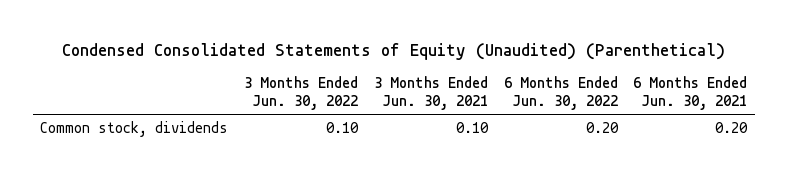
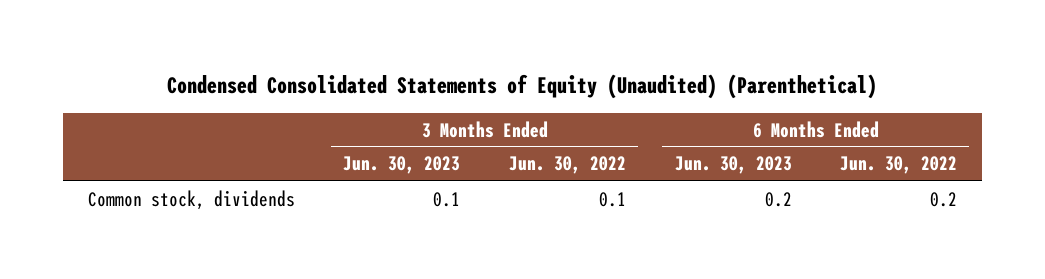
[373,76,488,111] 3 Months Ended Jun. 30, 2021 -> none
[633,76,748,111] 6 Months Ended Jun. 30, 2021 -> none
none -> [343,156,461,175] Jun. 30, 2023
none -> [674,156,792,175] Jun. 30, 2023
[326,121,360,133] 0.10 -> [598,191,626,207] 0.1
[585,121,619,133] 0.20 -> [930,191,958,207] 0.2

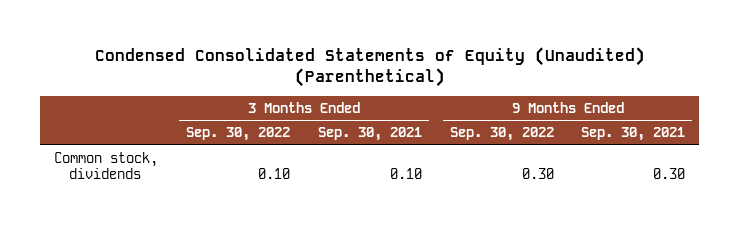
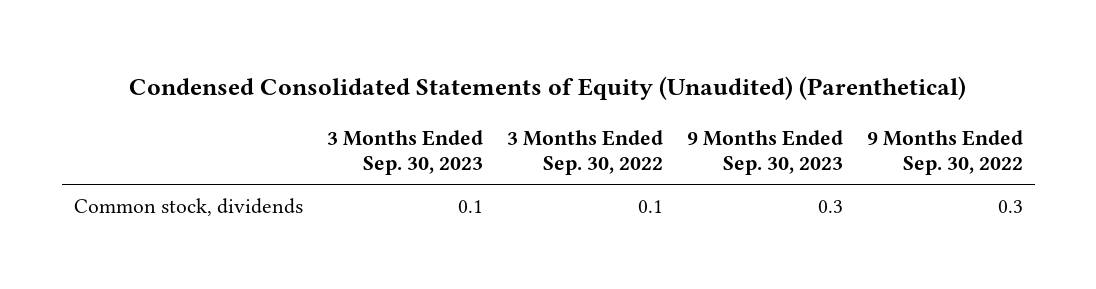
[317,127,422,142] Sep. 30, 2021 -> none
[581,127,686,142] Sep. 30, 2021 -> none
none -> [326,129,483,176] 3 Months Ended Sep. 30, 2023
none -> [686,129,843,176] 9 Months Ended Sep. 30, 2023
[258,168,291,180] 0.10 -> [637,199,663,213] 0.1
[521,168,554,180] 0.30 -> [997,199,1023,213] 0.3

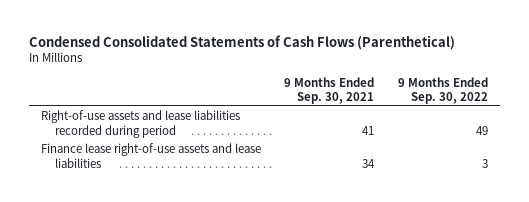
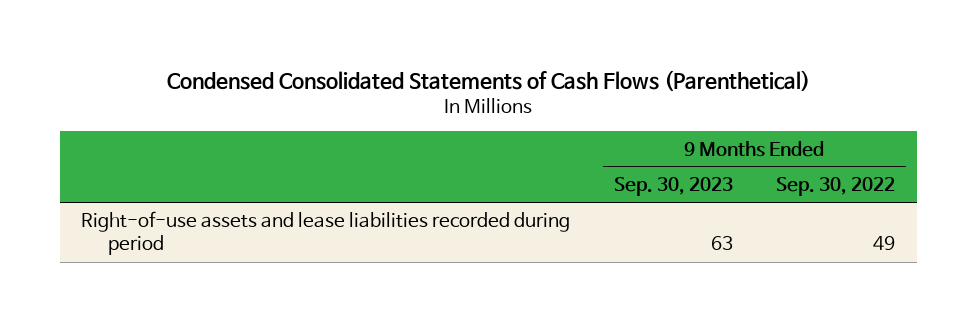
[284,76,375,105] 9 Months Ended Sep. 30, 2021 -> none
none -> [613,177,733,197] Sep. 30, 2023
[40,143,261,168] Finance lease right-of-use assets and lease liabilities -> none

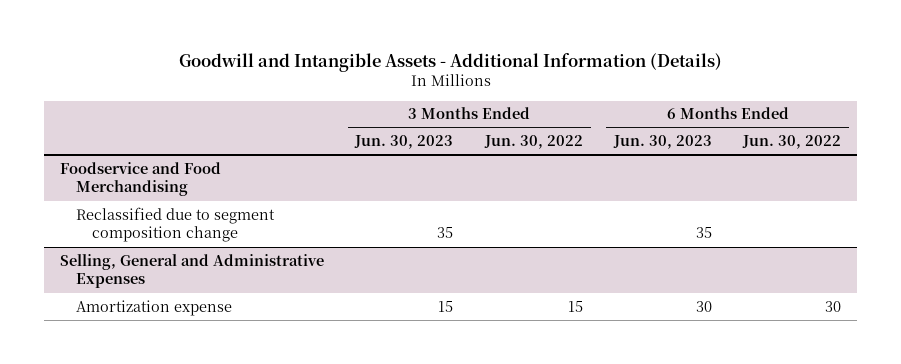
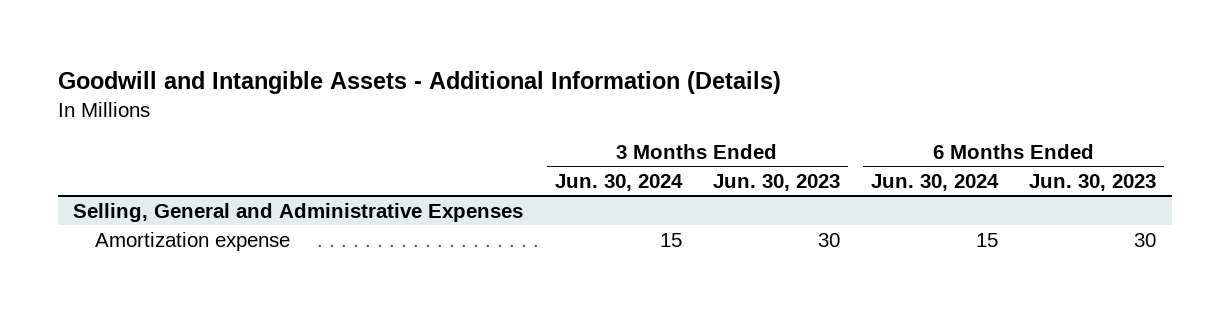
[483,135,583,150] Jun. 30, 2022 -> none
[742,135,842,150] Jun. 30, 2022 -> none
none -> [554,173,683,191] Jun. 30, 2024
none -> [871,173,1000,191] Jun. 30, 2024
[60,161,222,197] Foodservice and Food Merchandising -> none
[76,206,276,243] Reclassified due to segment composition change -> none
[438,300,454,312] 15 -> [817,232,840,247] 30

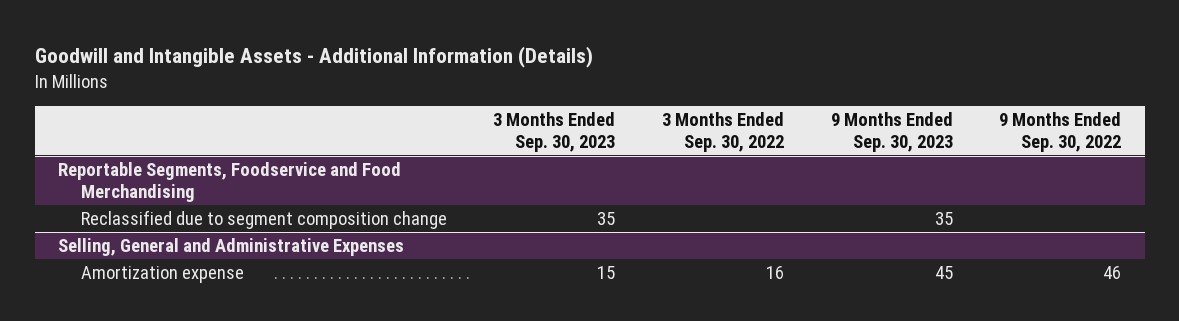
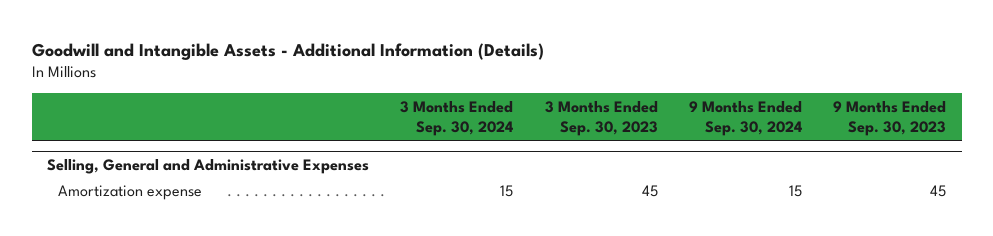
[662,111,785,152] 3 Months Ended Sep. 30, 2022 -> none
[999,111,1122,152] 9 Months Ended Sep. 30, 2022 -> none
none -> [400,100,514,137] 3 Months Ended Sep. 30, 2024
none -> [688,100,802,137] 9 Months Ended Sep. 30, 2024
[57,161,401,202] Reportable Segments, Foodservice and Food Merchandising -> none
[80,209,447,229] Reclassified due to segment composition change -> none
[597,265,616,279] 15 -> [641,185,658,198] 45

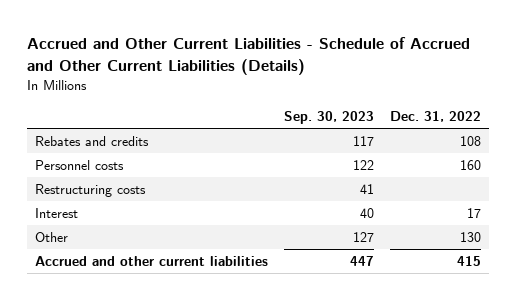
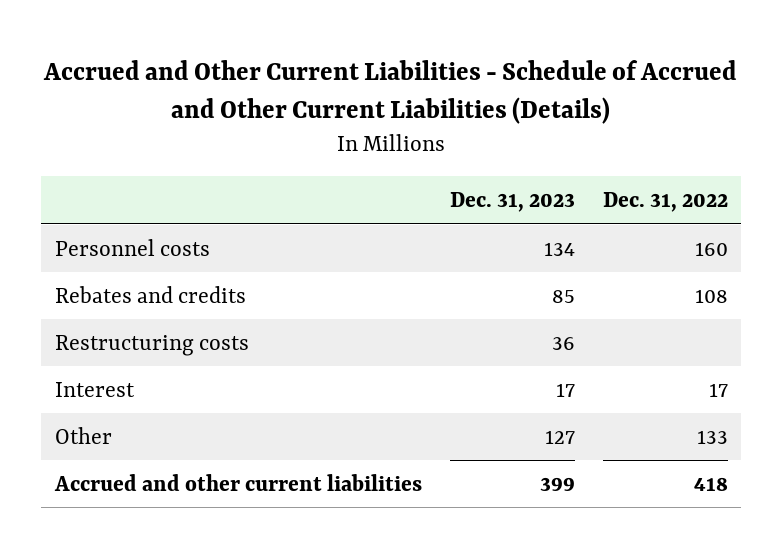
[284,111,375,125] Sep. 30, 2023 -> none
none -> [449,191,575,212] Dec. 31, 2023
[35,135,150,146] Rebates and credits -> [55,285,247,303] Rebates and credits
[460,231,482,242] 130 -> [696,429,728,444] 133
[457,255,482,266] 415 -> [693,476,728,491] 418

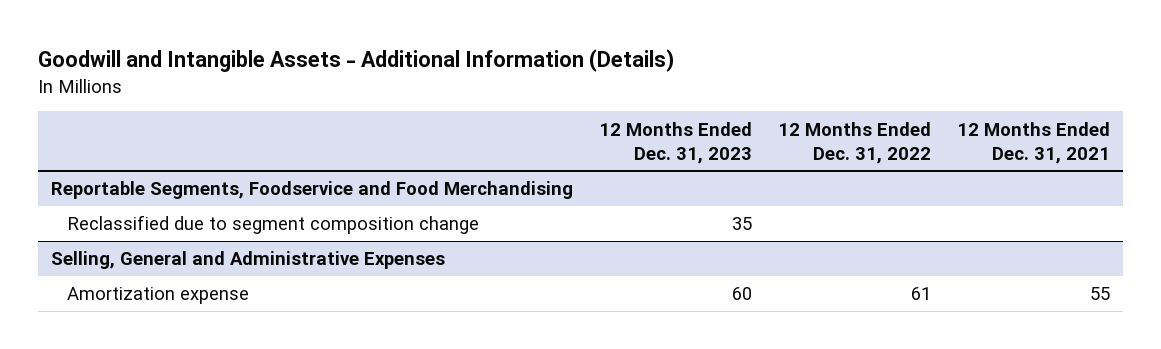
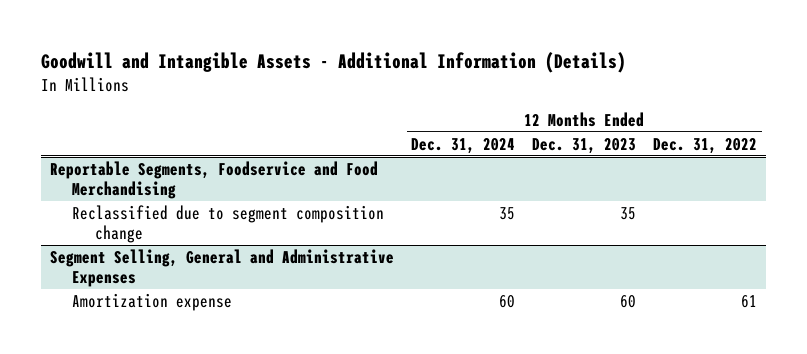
[956,121,1110,164] 12 Months Ended Dec. 31, 2021 -> none
none -> [410,137,515,154] Dec. 31, 2024
[51,251,446,270] Selling, General and Administrative Expenses -> [49,248,394,287] Segment Selling, General and Administrative Expenses

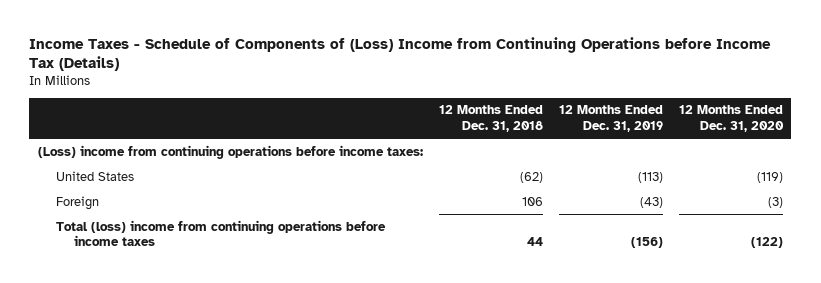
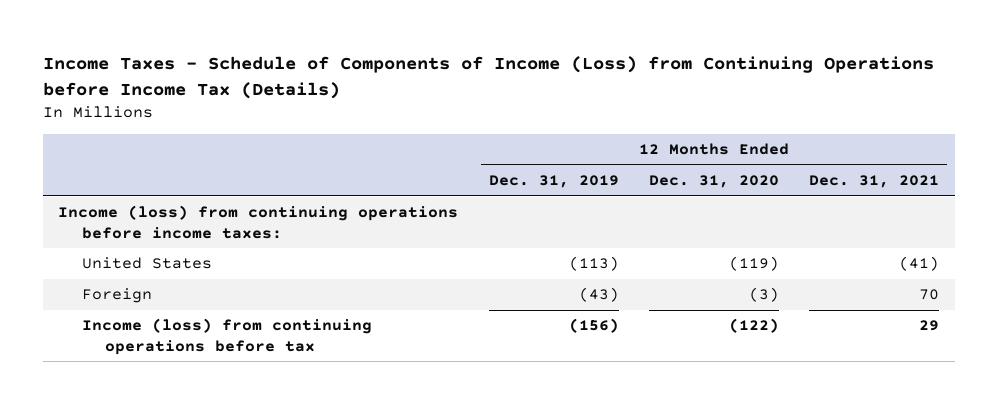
[29,36,772,72] Income Taxes - Schedule of Components of (Loss) Income from Continuing Operations before Income Tax (Details) -> [42,55,934,99] Income Taxes - Schedule of Components of Income (Loss) from Continuing Operations before Income Tax (Details)
[438,105,543,132] 12 Months Ended Dec. 31, 2018 -> none
none -> [809,175,940,189] Dec. 31, 2021
[37,144,423,159] (Loss) income from continuing operations before income taxes: -> [58,205,459,239] Income (loss) from continuing operations before income taxes:
[55,219,386,247] Total (loss) income from continuing operations before income taxes -> [81,318,372,355] Income (loss) from continuing operations before tax

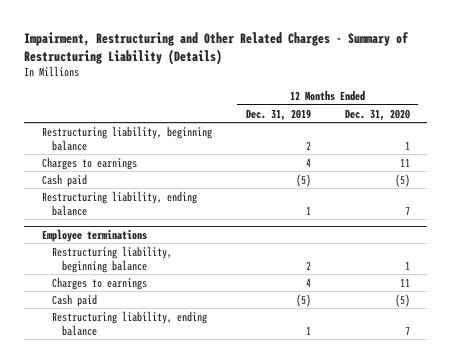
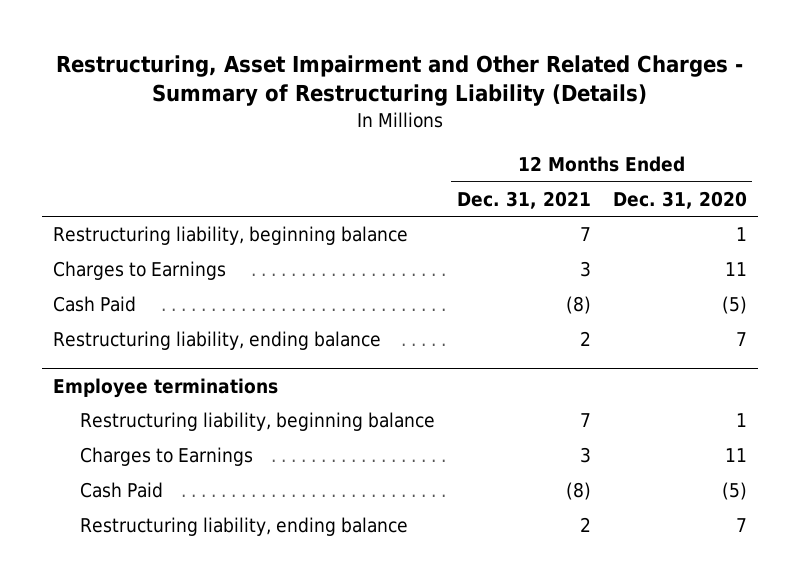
[24,31,410,65] Impairment, Restructuring and Other Related Charges - Summary of Restructuring Liability (Details) -> [55,54,743,107] Restructuring, Asset Impairment and Other Related Charges - Summary of Restructuring Liability (Details)
[245,108,311,121] Dec. 31, 2019 -> none
none -> [456,190,591,209] Dec. 31, 2021
[41,156,137,170] Charges to earnings -> [52,261,226,281] Charges to Earnings
[41,173,87,187] Cash paid -> [52,296,136,313] Cash Paid
[51,276,147,290] Charges to earnings -> [79,447,253,467] Charges to Earnings
[51,293,97,307] Cash paid -> [79,482,163,499] Cash Paid

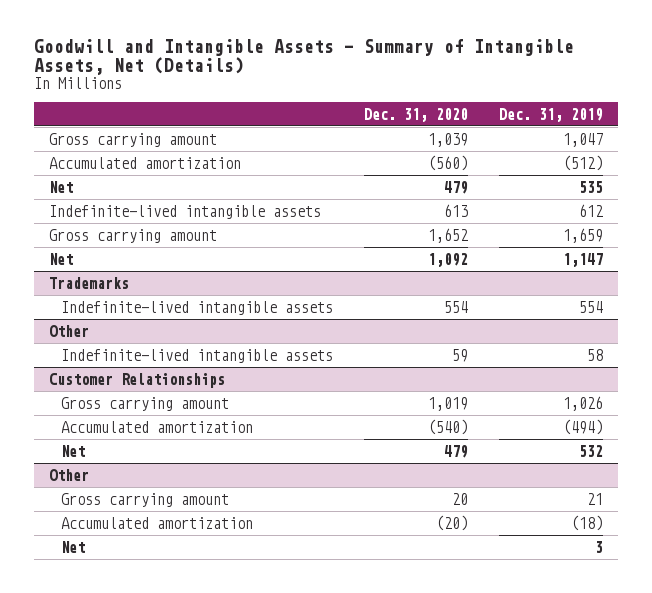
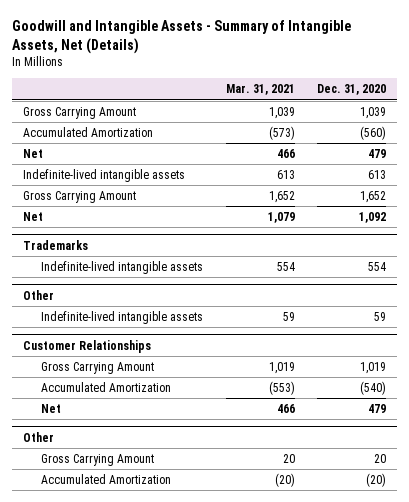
[498,107,603,122] Dec. 31, 2019 -> none
none -> [225,84,295,96] Mar. 31, 2021
[49,132,218,147] Gross carrying amount -> [23,106,137,119] Gross Carrying Amount
[49,156,242,169] Accumulated amortization -> [23,126,154,137] Accumulated Amortization
[49,228,218,243] Gross carrying amount -> [23,190,137,203] Gross Carrying Amount
[61,396,230,411] Gross carrying amount -> [41,361,155,374] Gross Carrying Amount
[61,420,254,433] Accumulated amortization -> [41,381,172,392] Accumulated Amortization
[61,540,86,553] Net -> none
[61,492,230,507] Gross carrying amount -> [41,453,155,466] Gross Carrying Amount
[61,516,254,529] Accumulated amortization -> [41,473,172,484] Accumulated Amortization

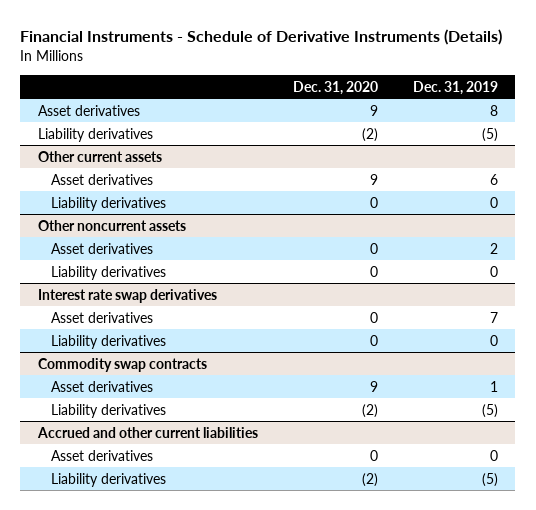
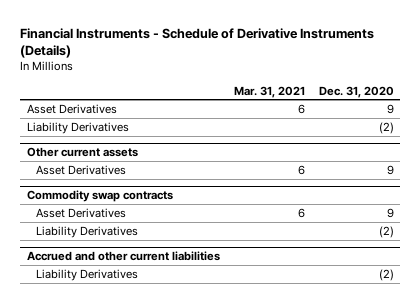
[412,80,498,95] Dec. 31, 2019 -> none
none -> [233,85,305,98] Mar. 31, 2021
[37,104,140,116] Asset derivatives -> [26,103,117,114] Asset Derivatives
[37,127,153,142] Liability derivatives -> [26,121,129,134] Liability Derivatives
[50,196,166,211] Liability derivatives -> none
[37,219,186,231] Other noncurrent assets -> none
[50,242,153,254] Asset derivatives -> none
[50,265,166,280] Liability derivatives -> none
[37,288,217,303] Interest rate swap derivatives -> none
[50,311,153,323] Asset derivatives -> none
[50,334,166,349] Liability derivatives -> none
[50,173,153,185] Asset derivatives -> [35,164,126,175] Asset Derivatives
[50,380,153,392] Asset derivatives -> [35,207,126,218] Asset Derivatives
[50,403,166,418] Liability derivatives -> [35,225,138,238] Liability Derivatives
[50,449,153,461] Asset derivatives -> none
[50,472,166,487] Liability derivatives -> [35,268,138,281] Liability Derivatives

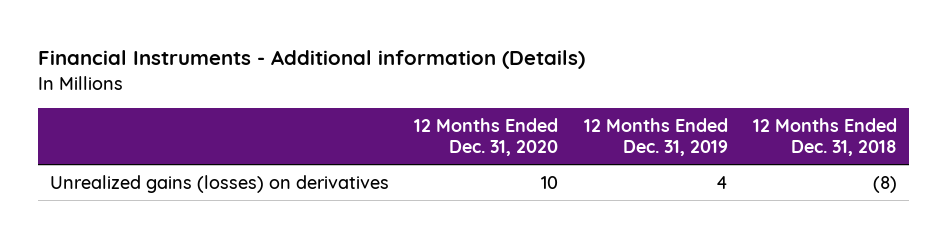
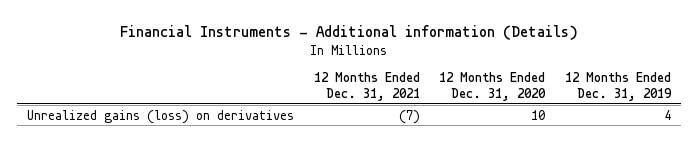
[752,117,897,156] 12 Months Ended Dec. 31, 2018 -> none
none -> [313,72,420,101] 12 Months Ended Dec. 31, 2021
[50,174,390,193] Unrealized gains (losses) on derivatives -> [27,109,295,124] Unrealized gains (loss) on derivatives

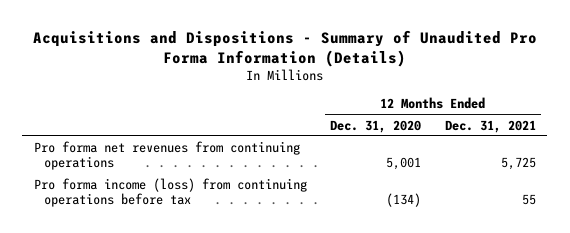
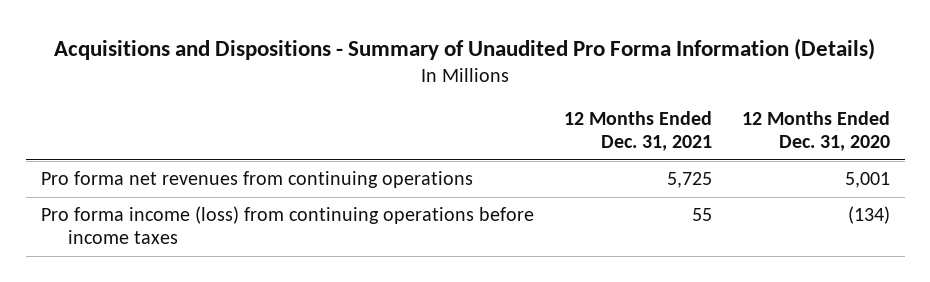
[34,178,308,208] Pro forma income (loss) from continuing operations before tax -> [40,206,534,245] Pro forma income (loss) from continuing operations before income taxes

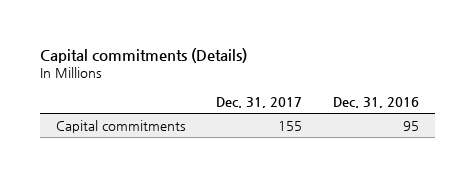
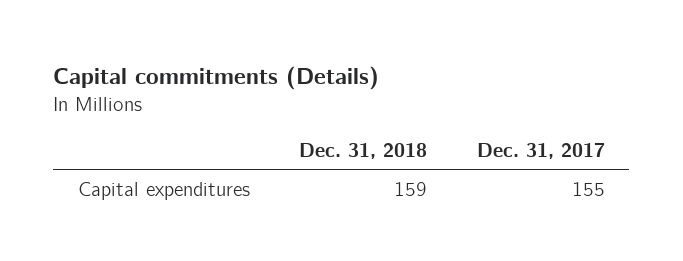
[333,96,420,108] Dec. 31, 2016 -> none
none -> [299,143,428,160] Dec. 31, 2018
[55,120,186,134] Capital commitments -> [78,182,251,201] Capital expenditures

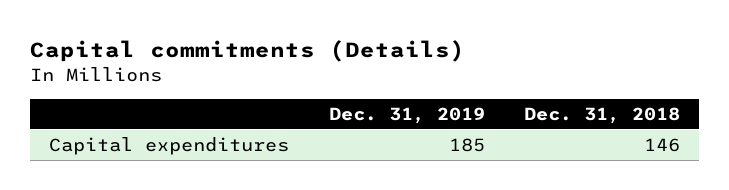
[476,143,605,160] Dec. 31, 2017 -> none
none -> [328,106,485,124] Dec. 31, 2019
[394,182,428,197] 159 -> [643,138,680,153] 146

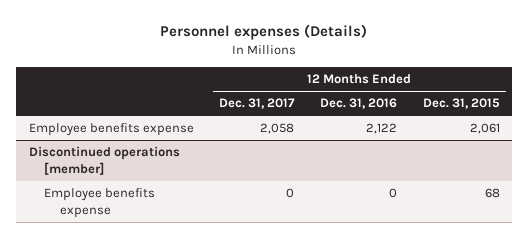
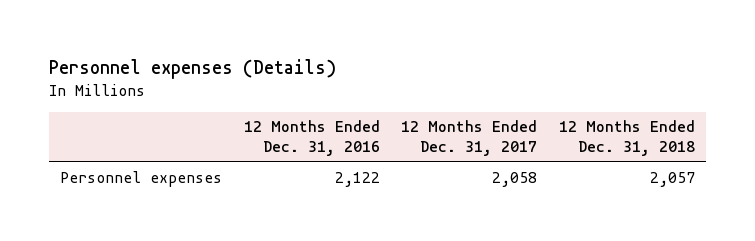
[422,98,500,110] Dec. 31, 2015 -> none
none -> [559,120,696,156] 12 Months Ended Dec. 31, 2018
[28,146,180,175] Discontinued operations [member] -> none
[44,188,156,218] Employee benefits expense -> none
[28,123,194,137] Employee benefits expense -> [60,170,223,187] Personnel expenses

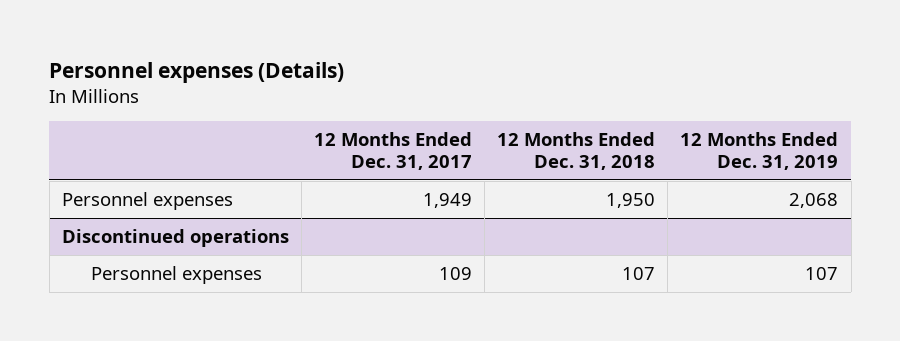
[243,120,380,156] 12 Months Ended Dec. 31, 2016 -> none
none -> [680,131,839,171] 12 Months Ended Dec. 31, 2019
[492,171,538,187] 2,058 -> [423,192,473,208] 1,949
[650,171,696,187] 2,057 -> [606,192,656,208] 1,950
none -> [61,228,289,247] Discontinued operations
none -> [91,265,263,284] Personnel expenses

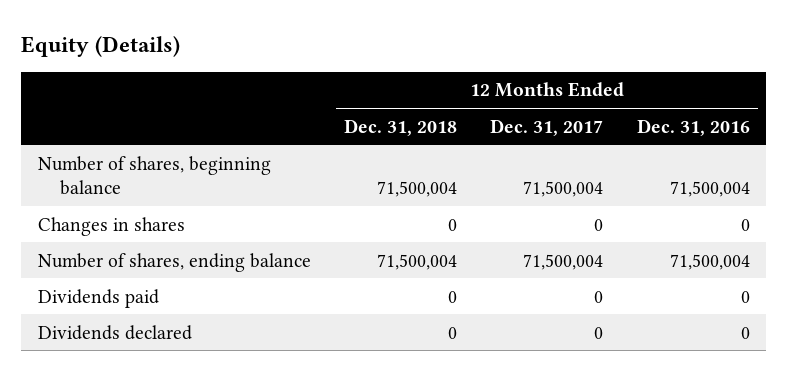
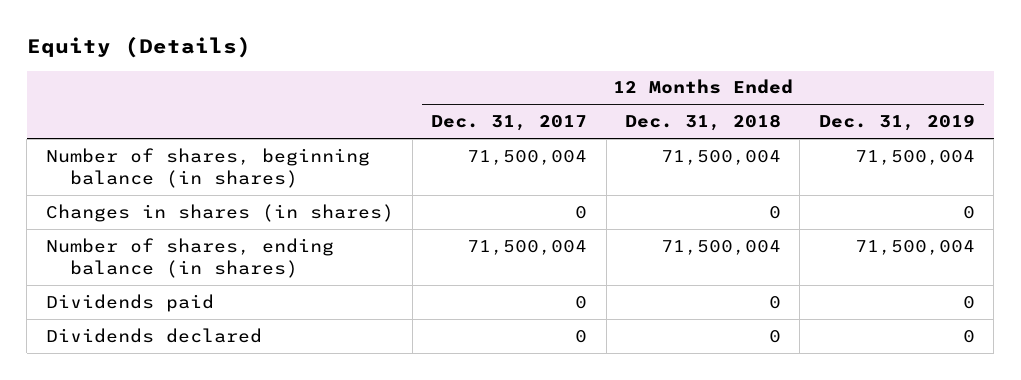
[636,118,750,136] Dec. 31, 2016 -> none
none -> [818,114,975,132] Dec. 31, 2019
[38,155,272,195] Number of shares, beginning balance -> [45,147,370,188] Number of shares, beginning balance (in shares)
[38,216,186,236] Changes in shares -> [45,203,394,222] Changes in shares (in shares)
[38,252,312,272] Number of shares, ending balance -> [45,237,334,278] Number of shares, ending balance (in shares)

